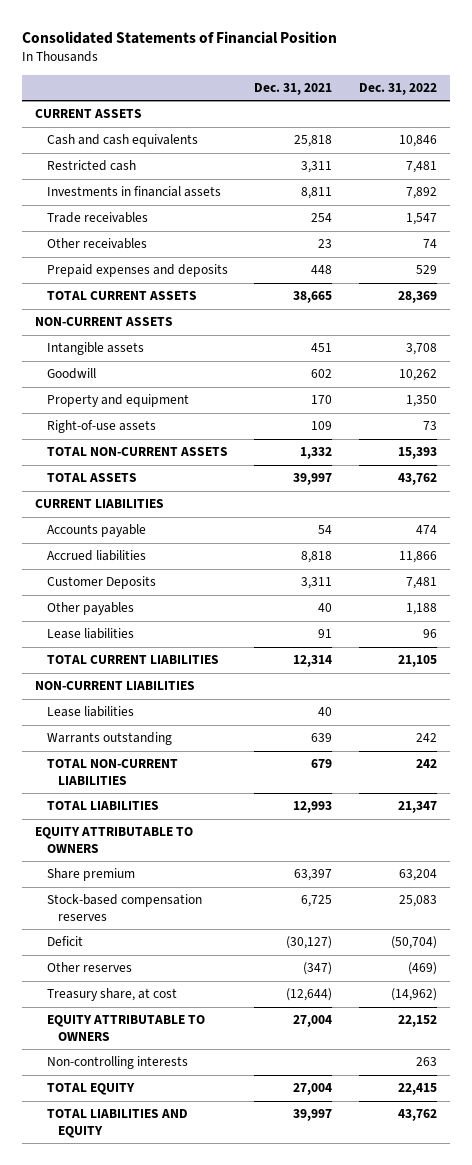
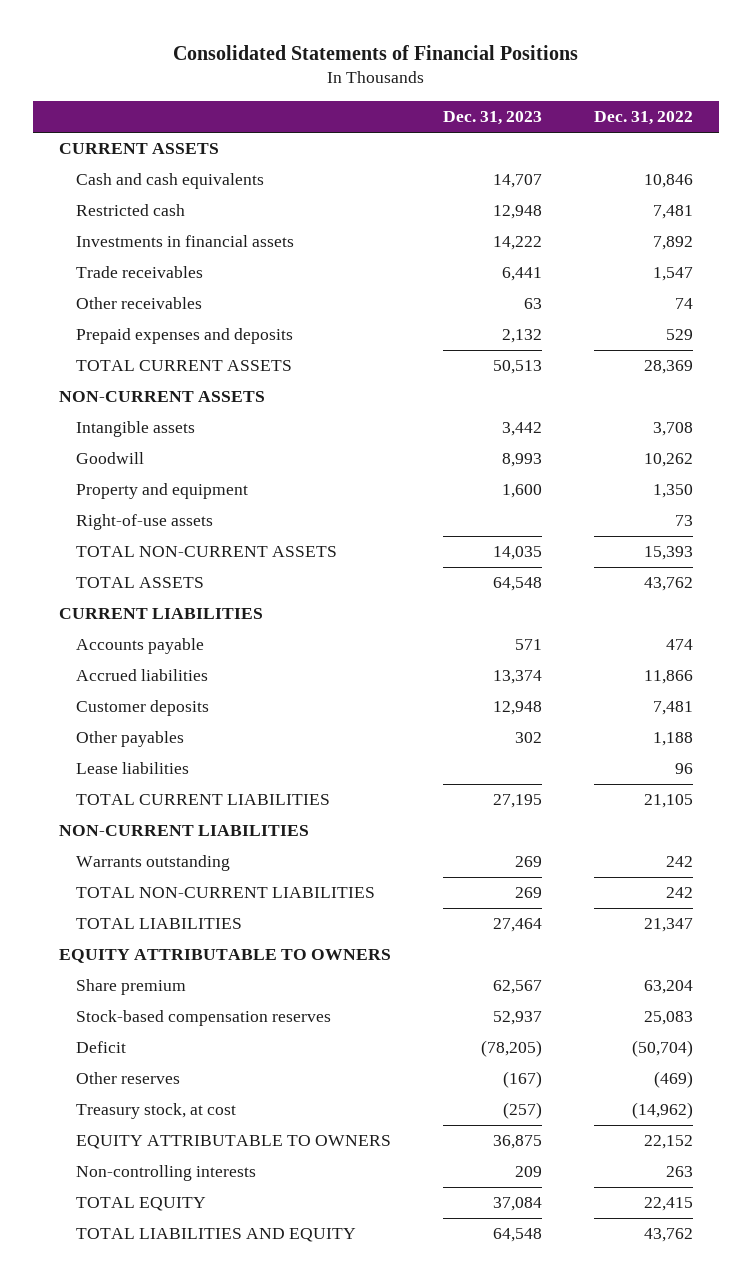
[21,30,337,44] Consolidated Statements of Financial Position -> [172,44,578,60] Consolidated Statements of Financial Positions
[254,82,333,95] Dec. 31, 2021 -> none
none -> [443,111,543,126] Dec. 31, 2023
[46,576,156,590] Customer Deposits -> [76,700,210,717] Customer deposits
[46,706,134,718] Lease liabilities -> none
[46,988,177,1002] Treasury share, at cost -> [76,1103,237,1120] Treasury stock, at cost

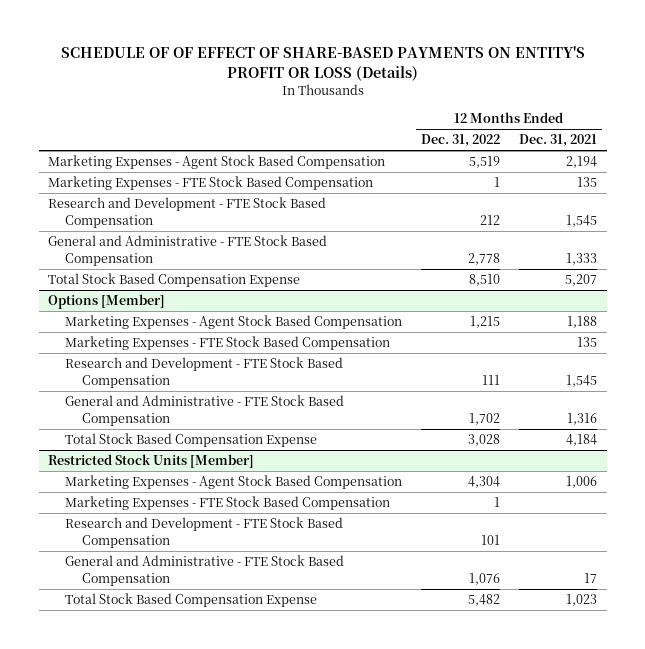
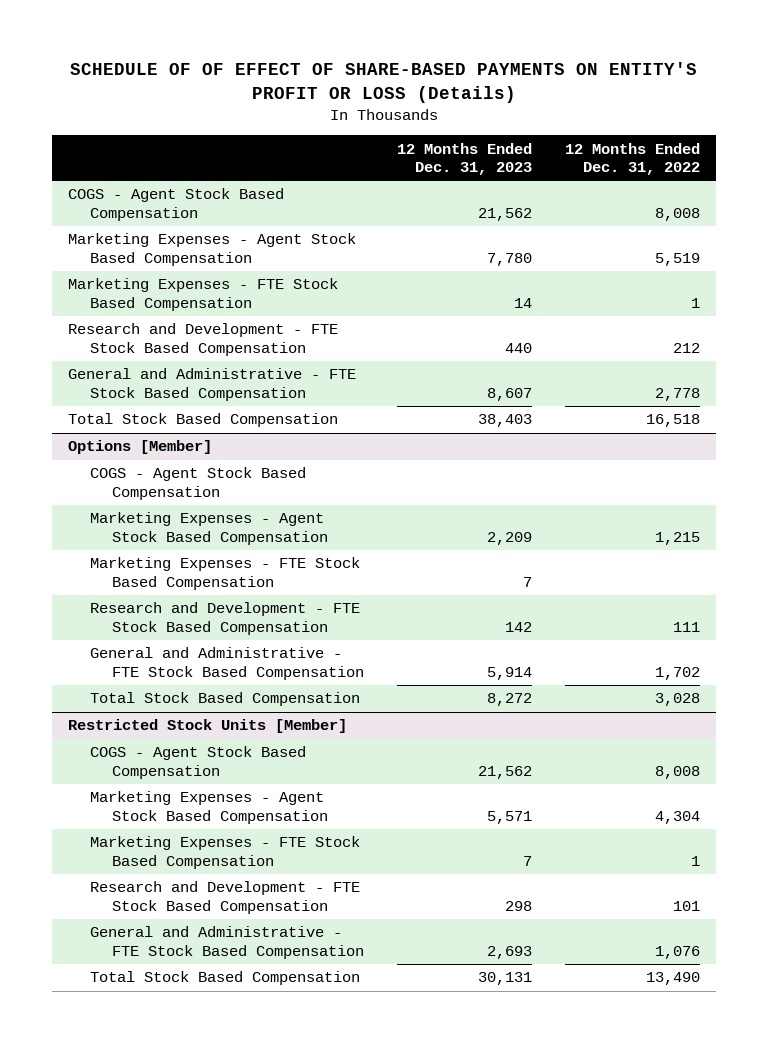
[519,134,598,148] Dec. 31, 2021 -> none
none -> [396,142,532,176] 12 Months Ended Dec. 31, 2023
none -> [68,188,285,221] COGS - Agent Stock Based Compensation
[48,273,301,288] Total Stock Based Compensation Expense -> [68,413,339,428] Total Stock Based Compensation
[469,274,501,287] 8,510 -> [645,414,700,428] 16,518
none -> [90,467,307,500] COGS - Agent Stock Based Compensation
[65,433,318,448] Total Stock Based Compensation Expense -> [90,692,361,707] Total Stock Based Compensation
none -> [90,746,307,779] COGS - Agent Stock Based Compensation
[65,593,318,608] Total Stock Based Compensation Expense -> [90,971,361,986] Total Stock Based Compensation
[468,594,501,607] 5,482 -> [645,972,700,986] 13,490

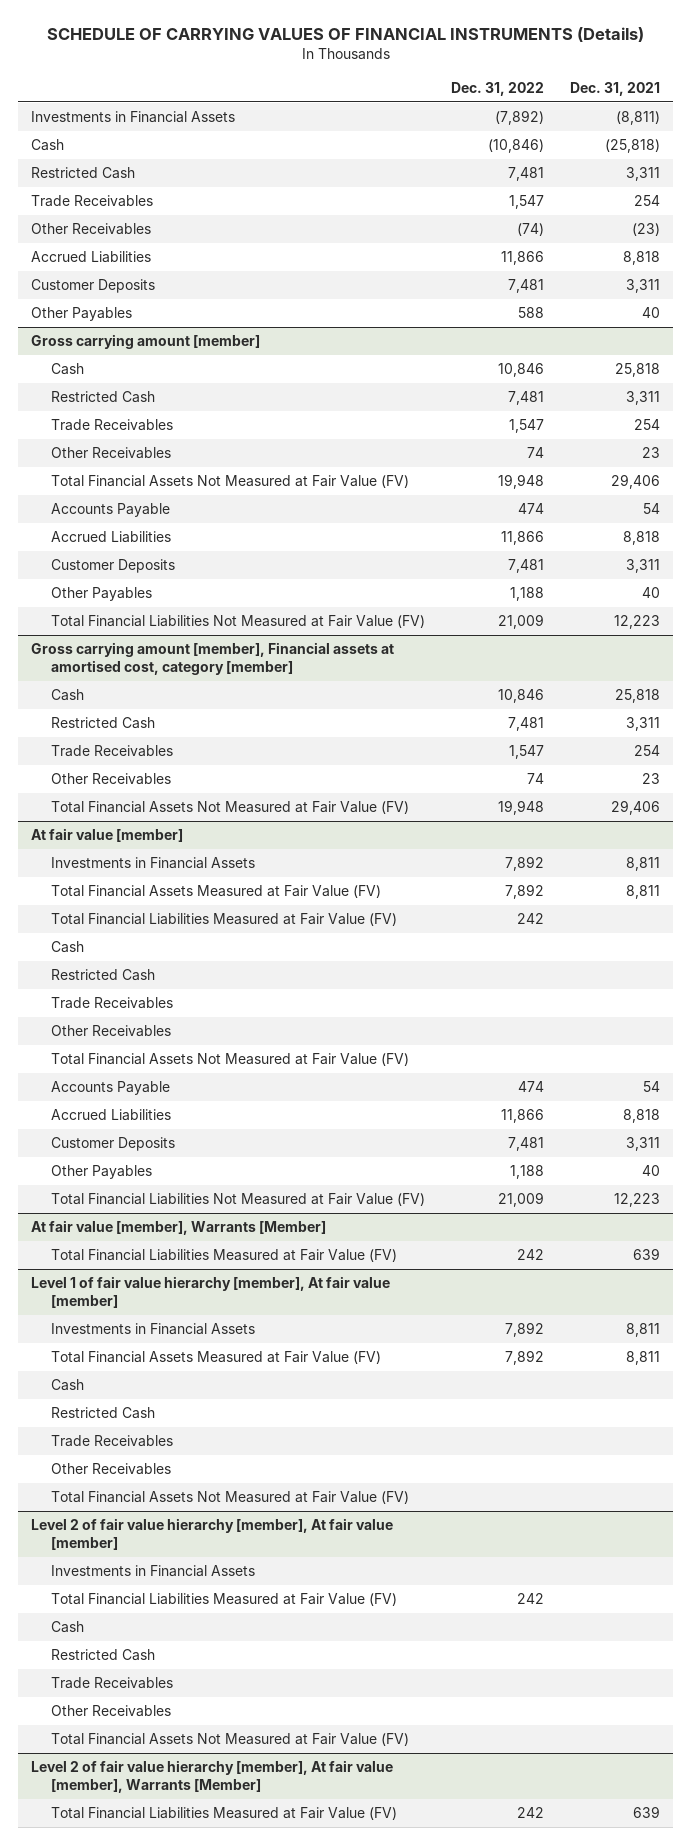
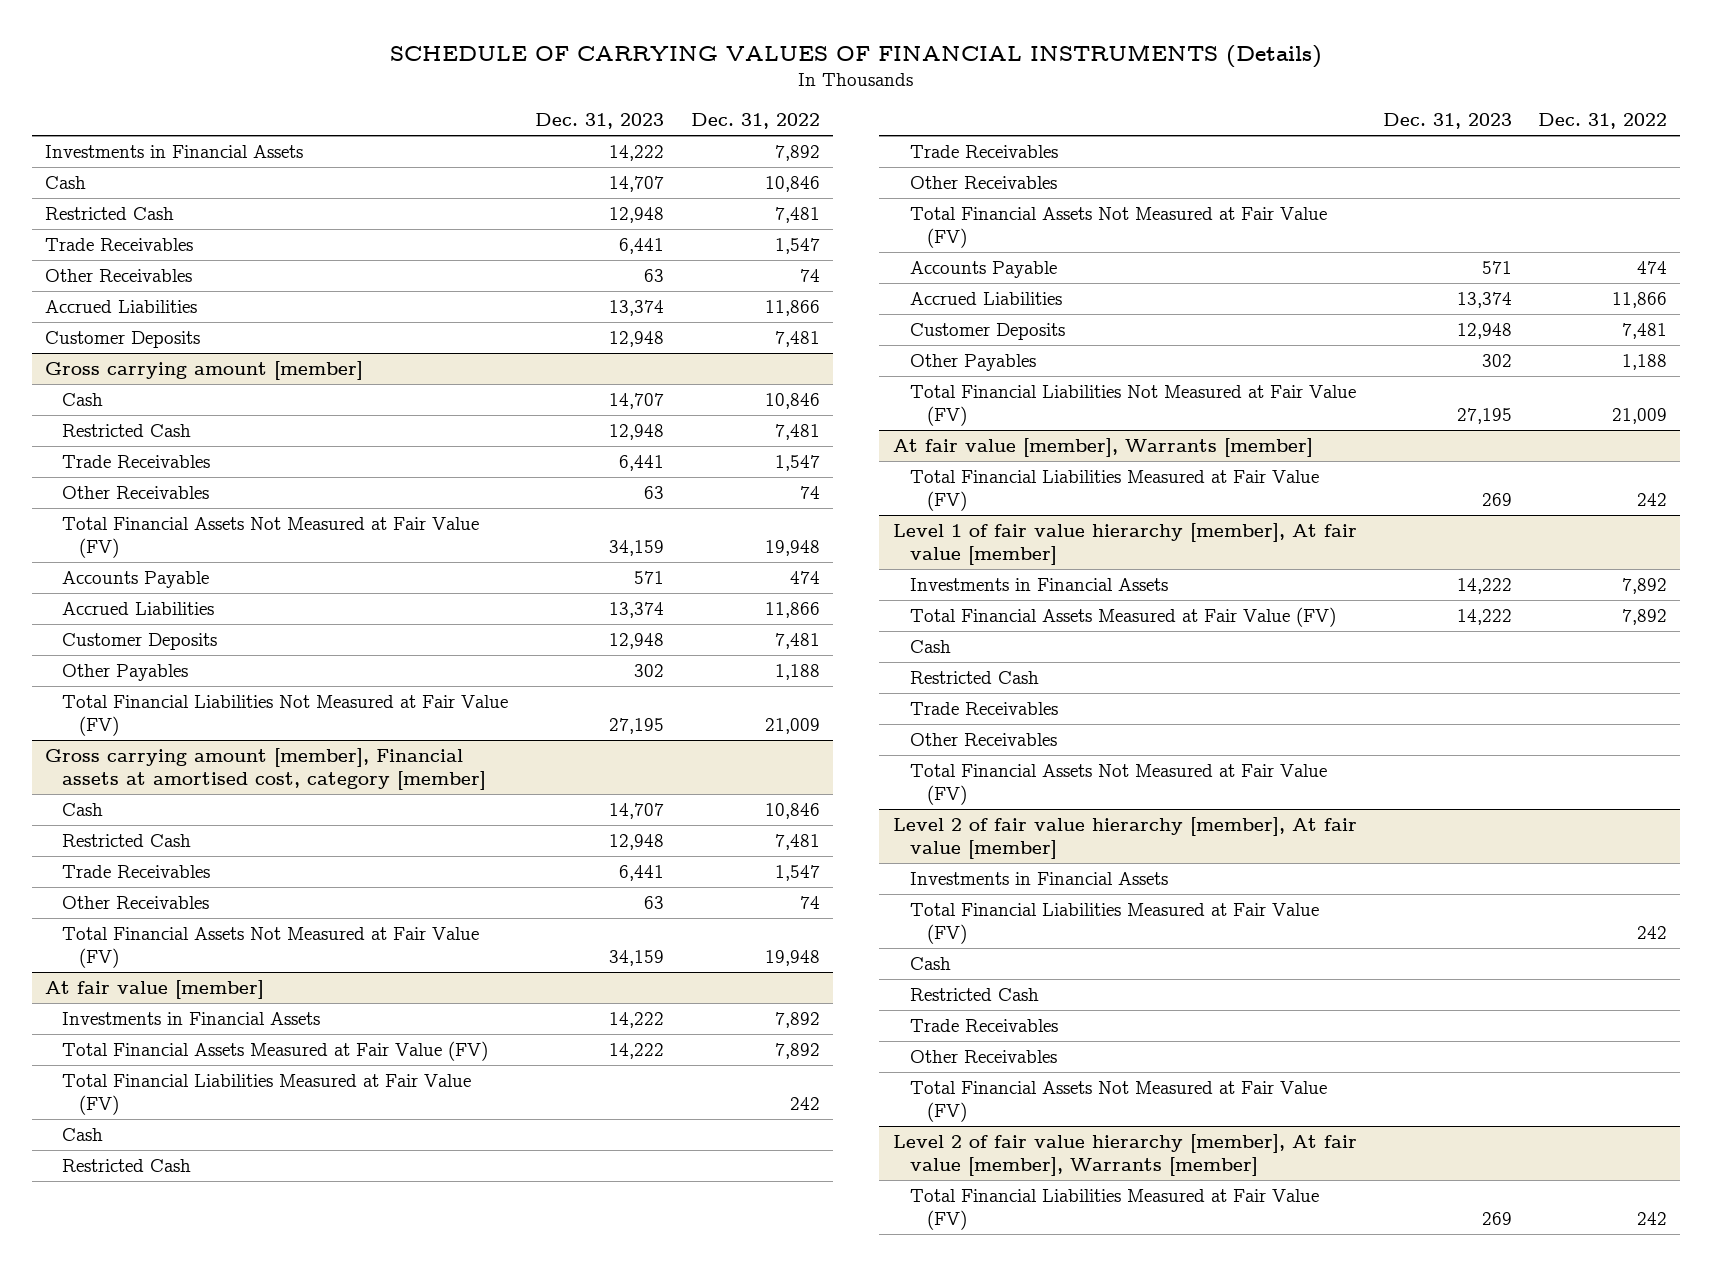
[570,81,661,96] Dec. 31, 2021 -> none
none -> [535,113,665,130] Dec. 31, 2023
[495,110,545,126] (7,892) -> [774,144,820,161] 7,892
[488,139,545,154] (10,846) -> [764,175,820,192] 10,846
[517,223,545,237] (74) -> [799,268,820,282] 74
[31,307,133,322] Other Payables -> none
[31,1220,327,1236] At fair value [member], Warrants [Member] -> [892,437,1313,457] At fair value [member], Warrants [member]
[31,1760,394,1794] Level 2 of fair value hierarchy [member], At fair value [member], Warrants [Member] -> [892,1133,1357,1177] Level 2 of fair value hierarchy [member], At fair value [member], Warrants [member]

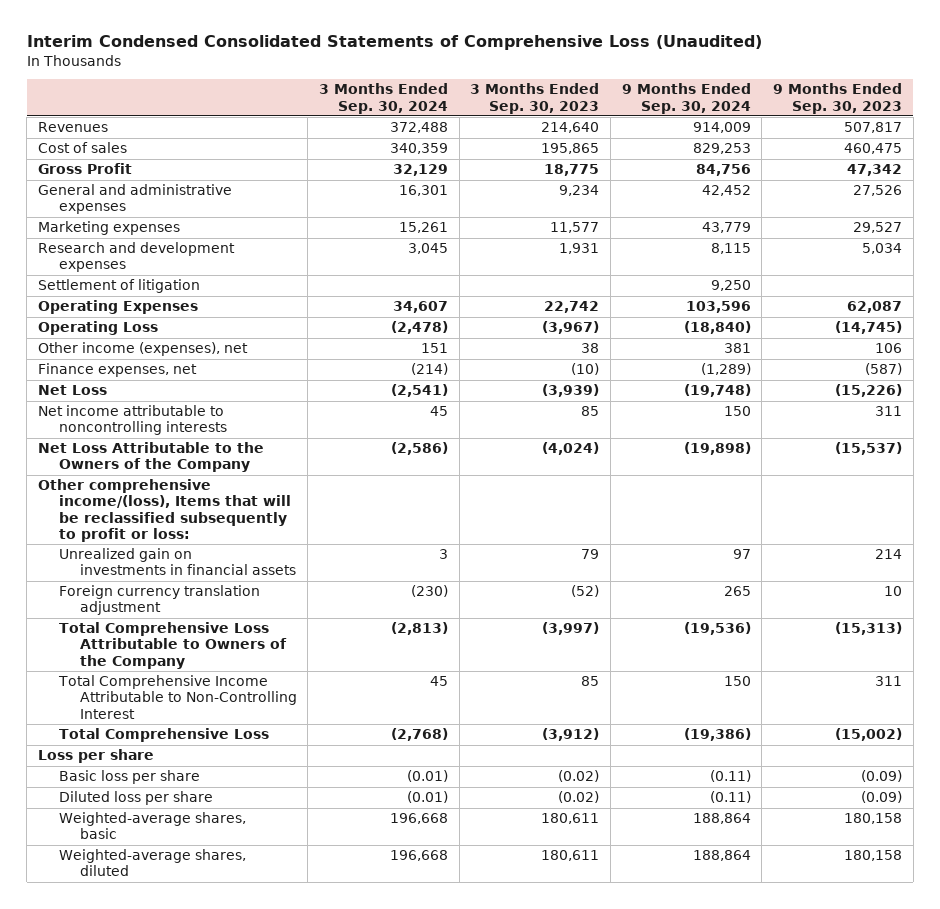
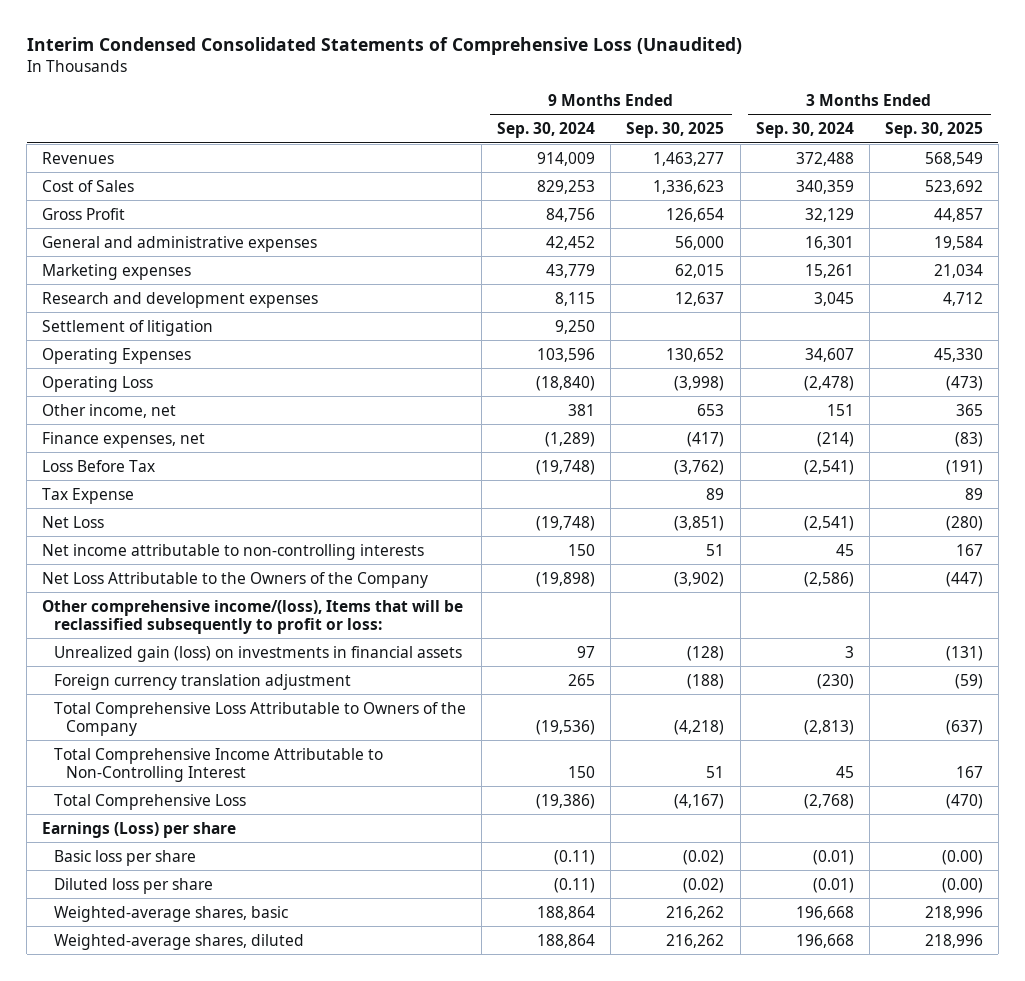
[470,83,600,114] 3 Months Ended Sep. 30, 2023 -> none
[773,83,903,114] 9 Months Ended Sep. 30, 2023 -> none
none -> [626,122,725,139] Sep. 30, 2025
none -> [884,122,983,139] Sep. 30, 2025
[37,142,127,154] Cost of sales -> [42,179,135,192] Cost of Sales
[37,342,248,357] Other income (expenses), net -> [42,403,177,418] Other income, net
none -> [42,459,156,472] Loss Before Tax
none -> [42,487,135,504] Tax Expense
[37,405,227,436] Net income attributable to noncontrolling interests -> [42,543,425,560] Net income attributable to non-controlling interests
[58,548,296,576] Unrealized gain on investments in financial assets -> [54,645,463,662] Unrealized gain (loss) on investments in financial assets
[37,749,154,764] Loss per share -> [42,821,237,838] Earnings (Loss) per share

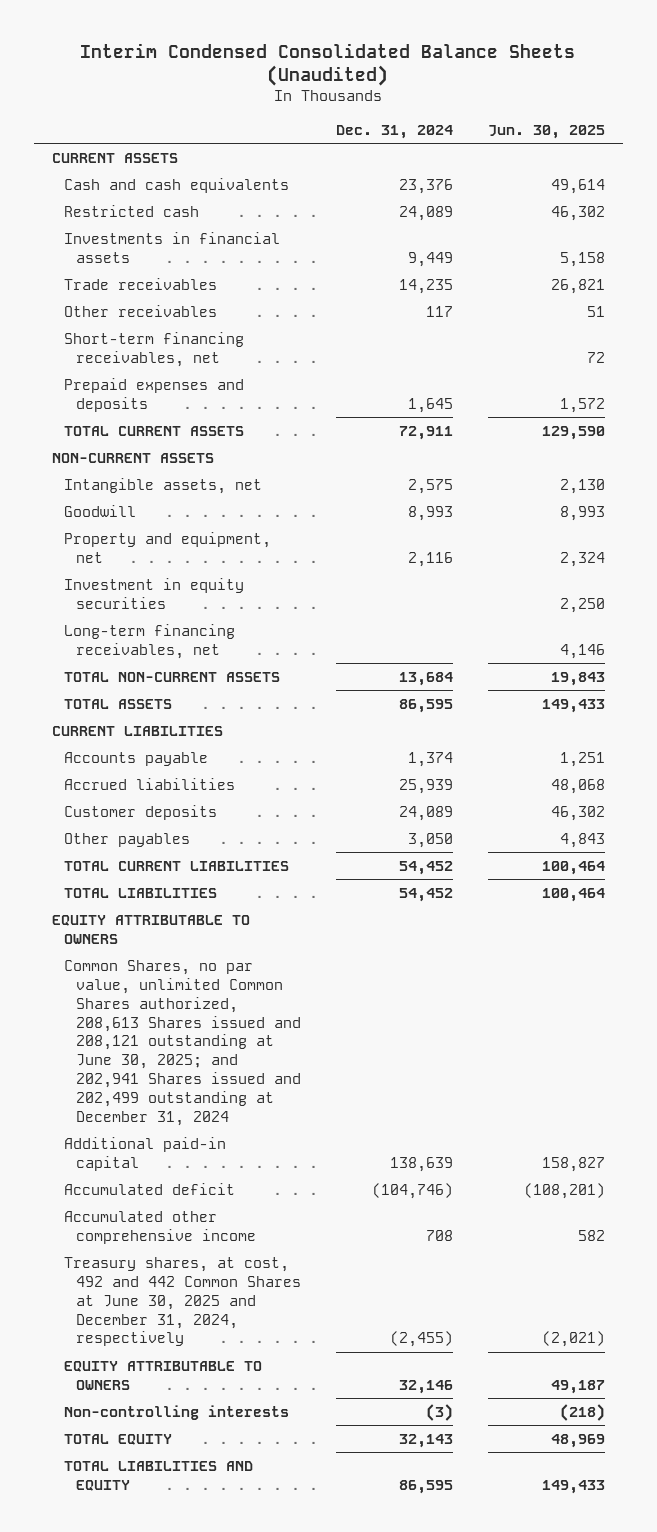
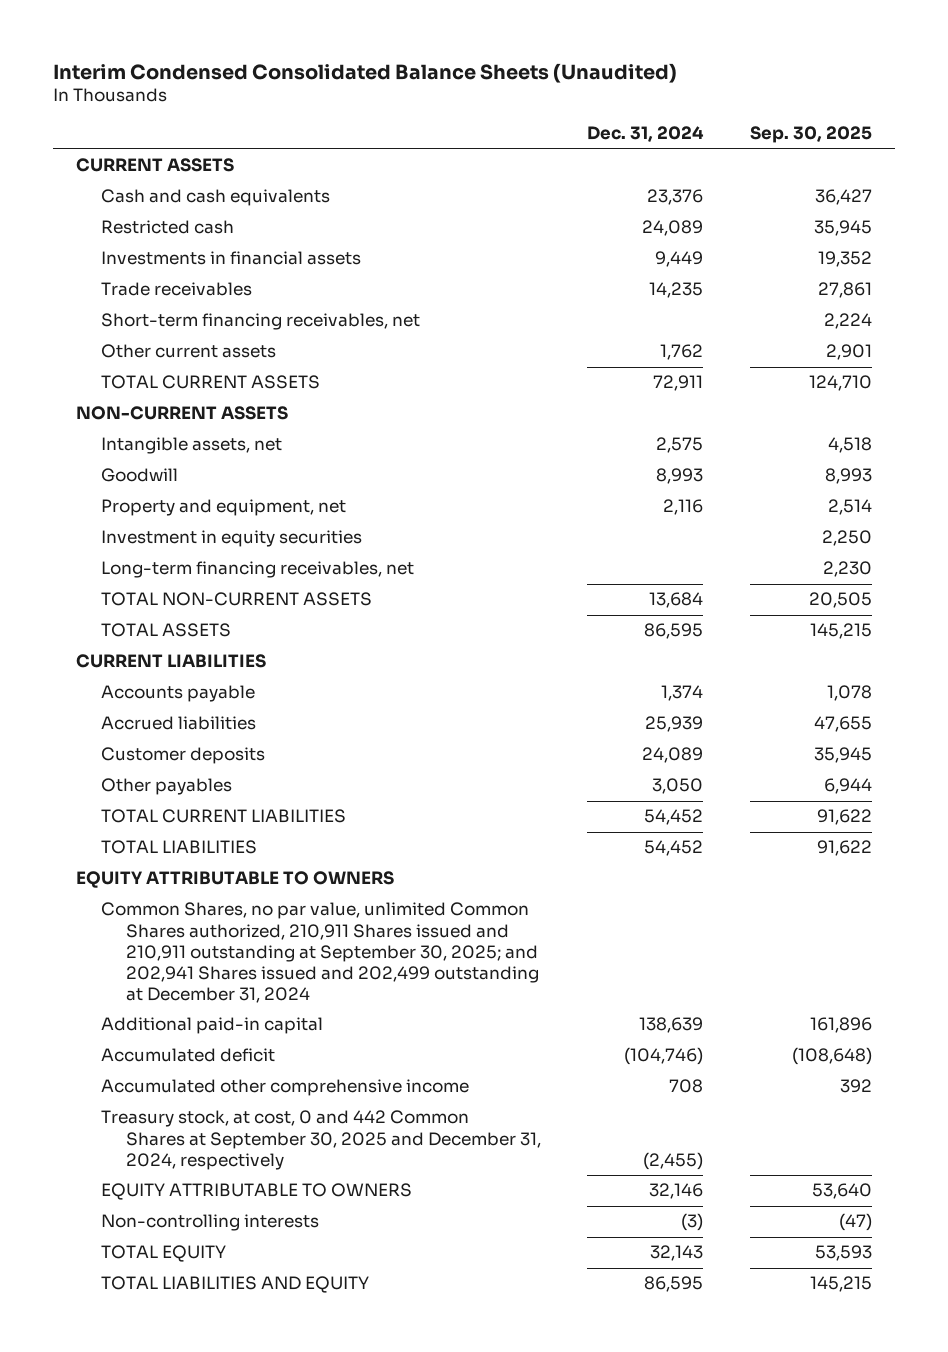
[487,125,605,140] Jun. 30, 2025 -> none
none -> [749,126,872,144] Sep. 30, 2025
[63,304,217,317] Other receivables -> none
[63,377,244,412] Prepaid expenses and deposits -> none
none -> [100,344,276,359] Other current assets
[63,959,301,1127] Common Shares, no par value, unlimited Common Shares authorized, 208,613 Shares issued and 208,121 outstanding at June 30, 2025; and 202,941 Shares issued and 202,499 outstanding at December 31, 2024 -> [100,902,540,1003] Common Shares, no par value, unlimited Common Shares authorized, 210,911 Shares issued and 210,911 outstanding at September 30, 2025; and 202,941 Shares issued and 202,499 outstanding at December 31, 2024
[63,1256,301,1347] Treasury shares, at cost, 492 and 442 Common Shares at June 30, 2025 and December 31, 2024, respectively -> [100,1110,542,1170] Treasury stock, at cost, 0 and 442 Common Shares at September 30, 2025 and December 31, 2024, respectively

